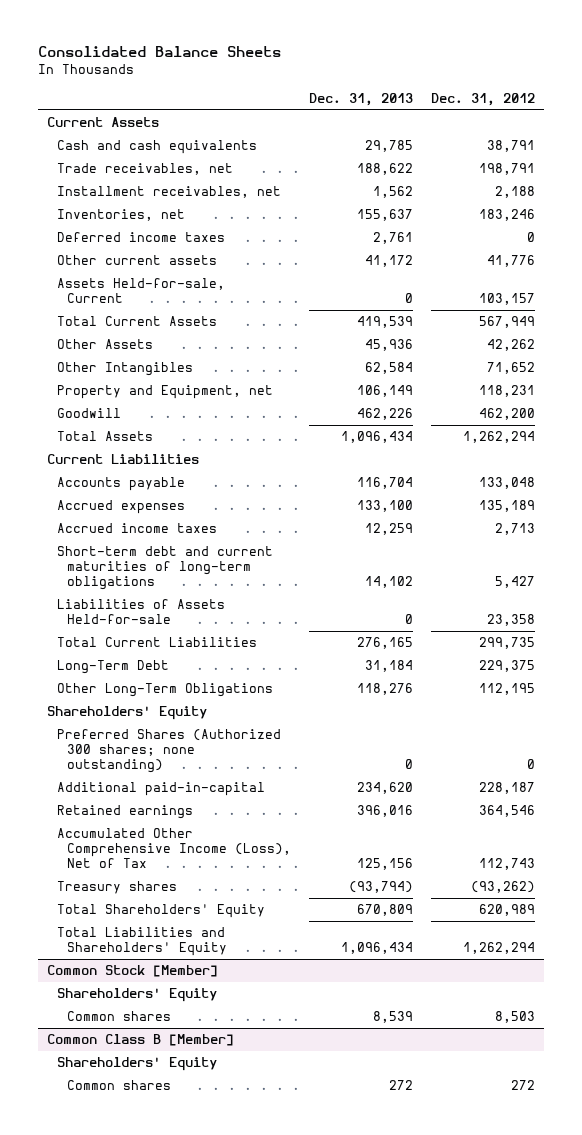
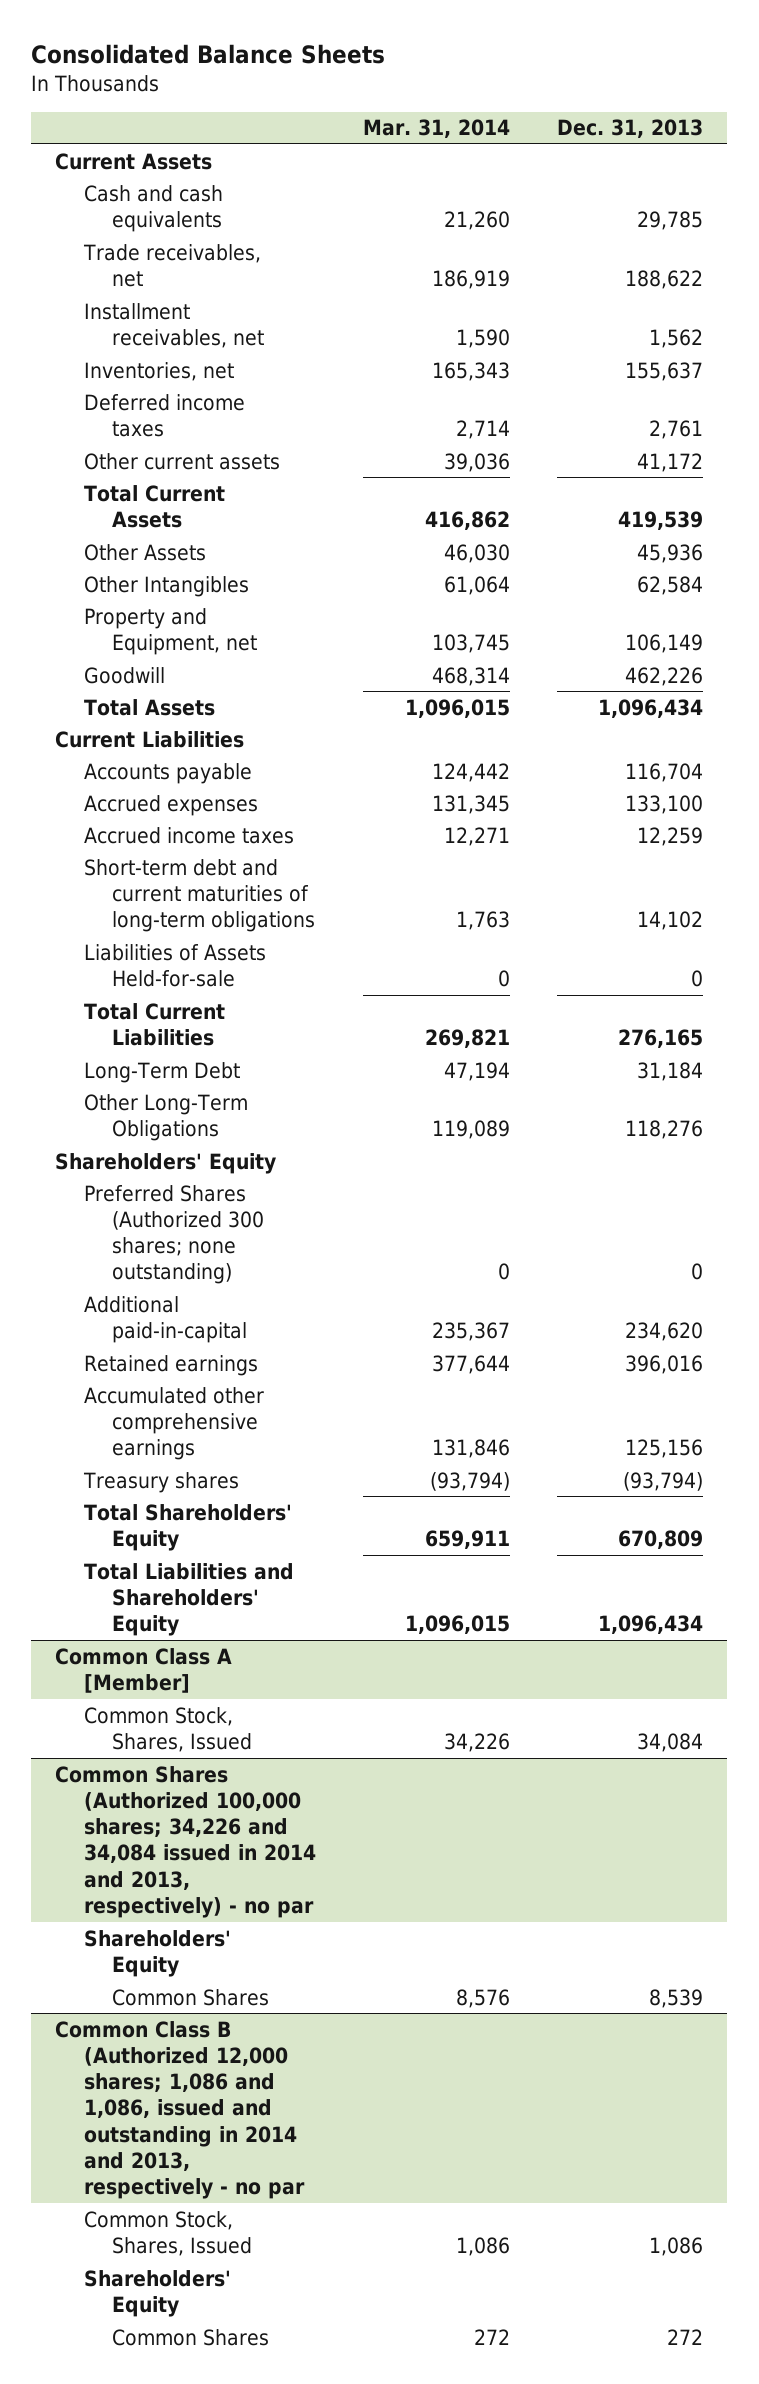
[430,92,535,106] Dec. 31, 2012 -> none
none -> [363,119,511,139] Mar. 31, 2014
[57,278,226,304] Assets Held-for-sale, Current -> none
[57,828,292,869] Accumulated Other Comprehensive Income (Loss), Net of Tax -> [83,1386,264,1461] Accumulated other comprehensive earnings
[47,965,219,978] Common Stock [Member] -> none
none -> [55,1647,233,1693] Common Class A [Member]
none -> [83,1706,253,1752] Common Stock, Shares, Issued
none -> [55,1765,316,1919] Common Shares (Authorized 100,000 shares; 34,226 and 34,084 issued in 2014 and 2013, respectively) - no par
[47,1034,235,1047] Common Class B [Member] -> none
[67,1011,172,1022] Common shares -> [112,1988,270,2006] Common Shares
none -> [55,2020,305,2200] Common Class B (Authorized 12,000 shares; 1,086 and 1,086, issued and outstanding in 2014 and 2013, respectively - no par
none -> [83,2210,253,2256] Common Stock, Shares, Issued
[67,1080,172,1091] Common shares -> [112,2328,270,2346] Common Shares

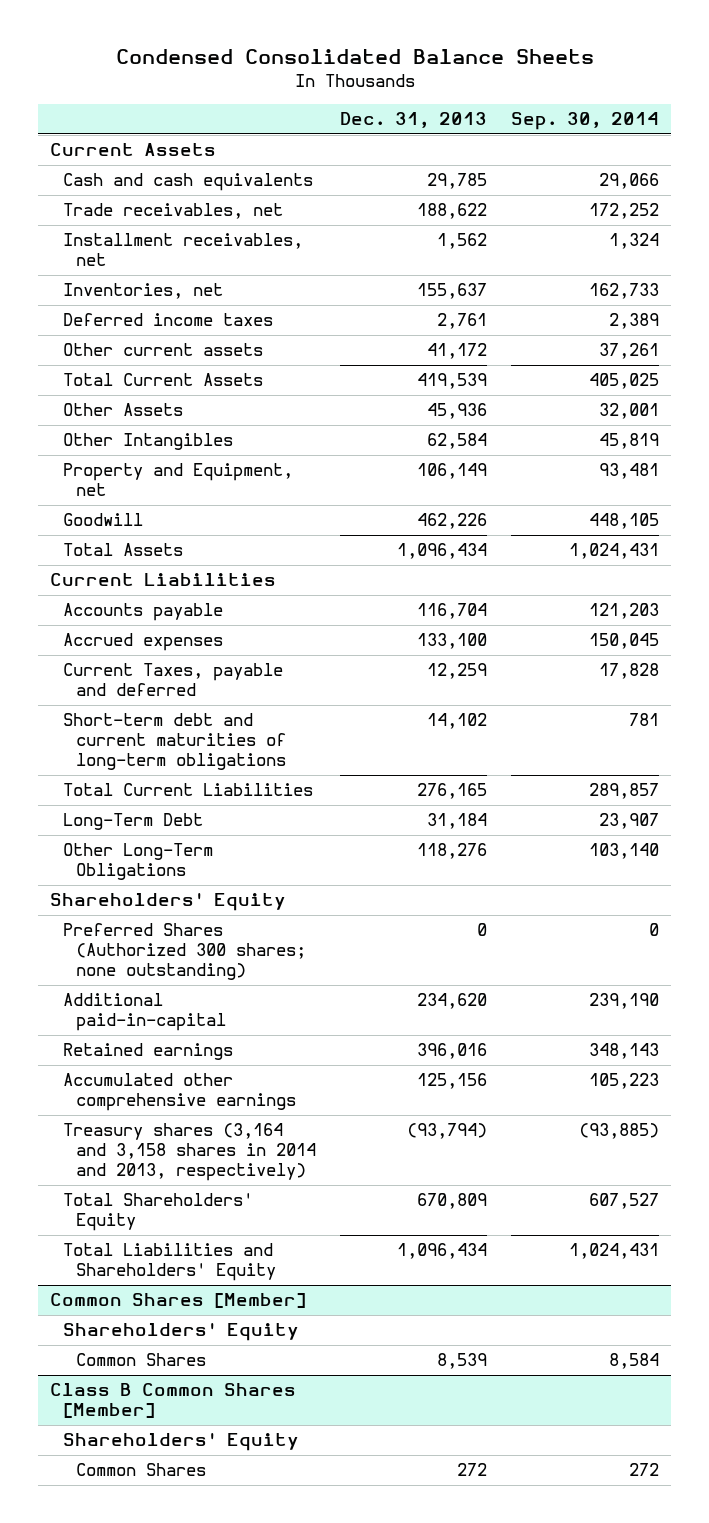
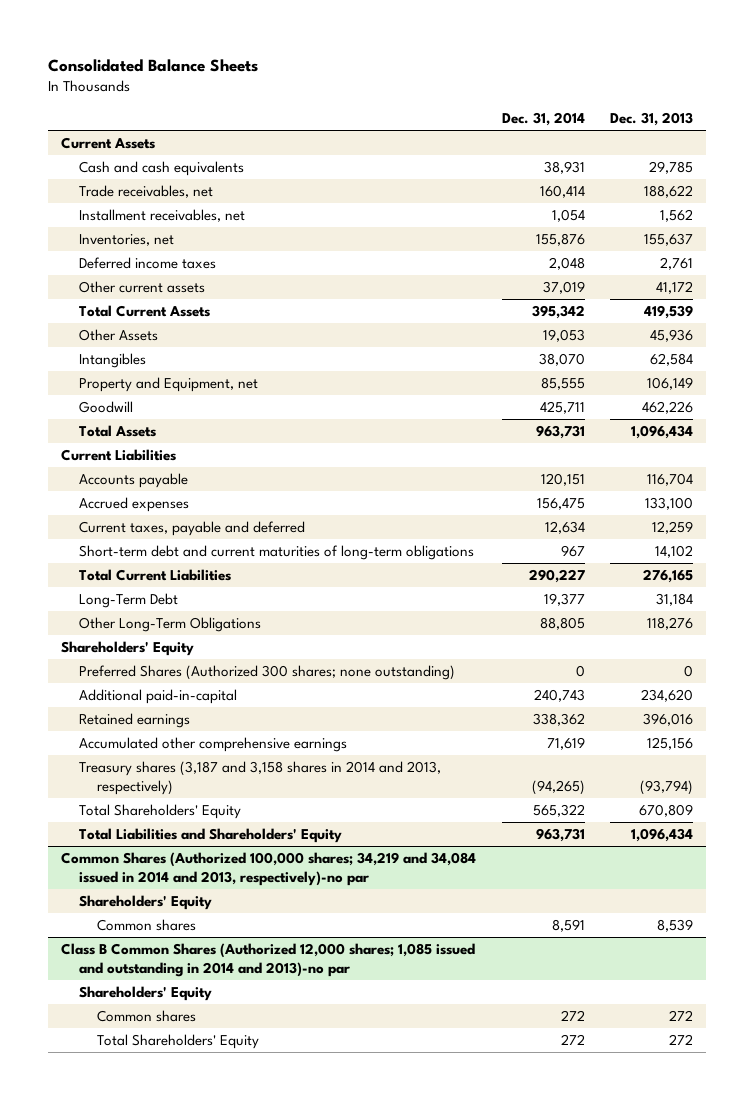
[115,49,594,65] Condensed Consolidated Balance Sheets -> [48,59,259,73] Consolidated Balance Sheets
[511,112,660,131] Sep. 30, 2014 -> none
none -> [501,112,585,127] Dec. 31, 2014
[62,433,233,451] Other Intangibles -> [78,352,146,368] Intangibles
[62,663,283,697] Current Taxes, payable and deferred -> [78,520,305,536] Current taxes, payable and deferred
[62,1123,316,1181] Treasury shares (3,164 and 3,158 shares in 2014 and 2013, respectively) -> [78,760,441,796] Treasury shares (3,187 and 3,158 shares in 2014 and 2013, respectively)
[50,1293,307,1309] Common Shares [Member] -> none
none -> [61,851,477,887] Common Shares (Authorized 100,000 shares; 34,219 and 34,084 issued in 2014 and 2013, respectively)-no par
[50,1383,297,1419] Class B Common Shares [Member] -> none
[75,1353,206,1367] Common Shares -> [96,918,196,931] Common shares
none -> [61,942,476,978] Class B Common Shares (Authorized 12,000 shares; 1,085 issued and outstanding in 2014 and 2013)-no par
[75,1463,206,1477] Common Shares -> [96,1009,196,1022] Common shares
none -> [96,1033,259,1049] Total Shareholders' Equity

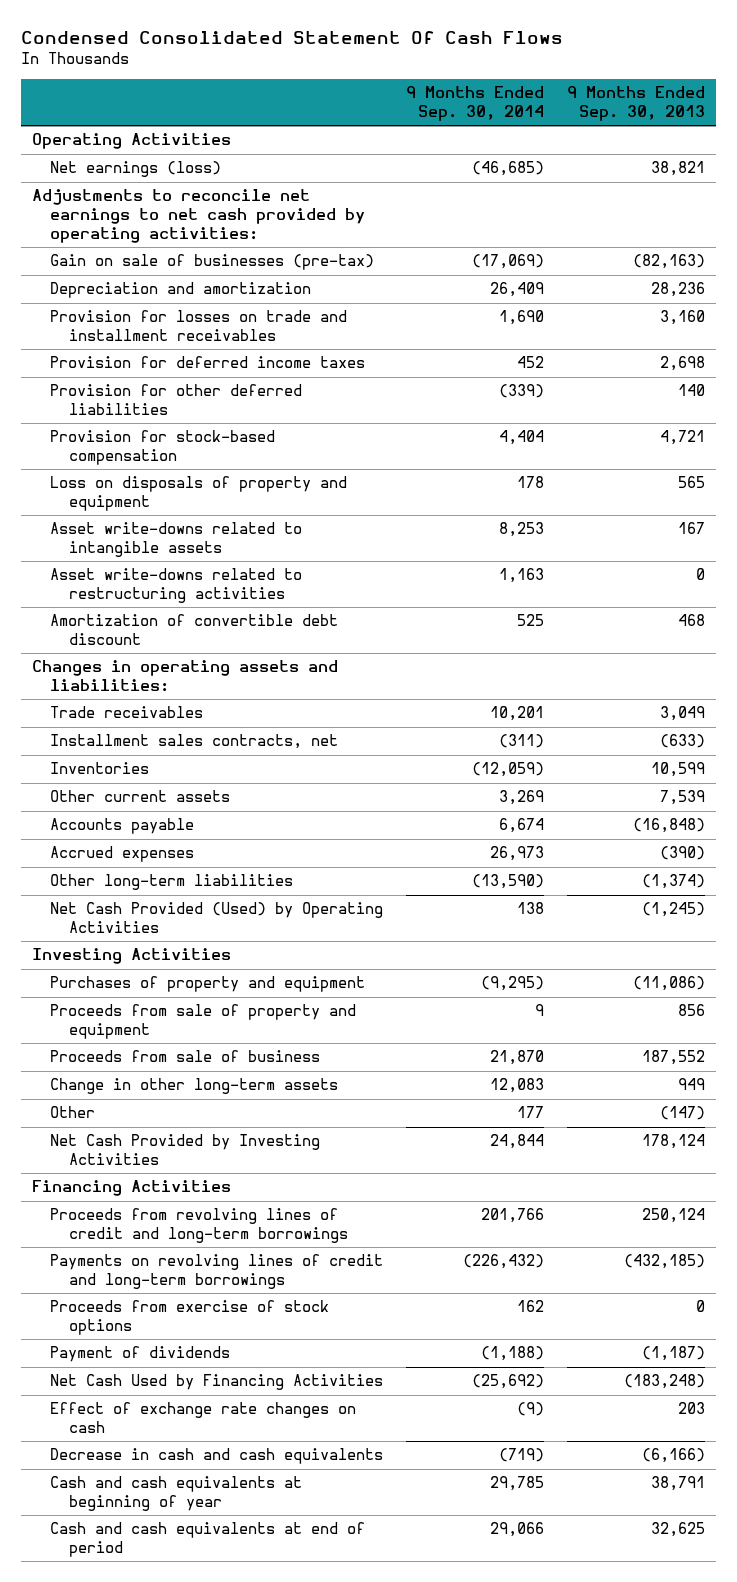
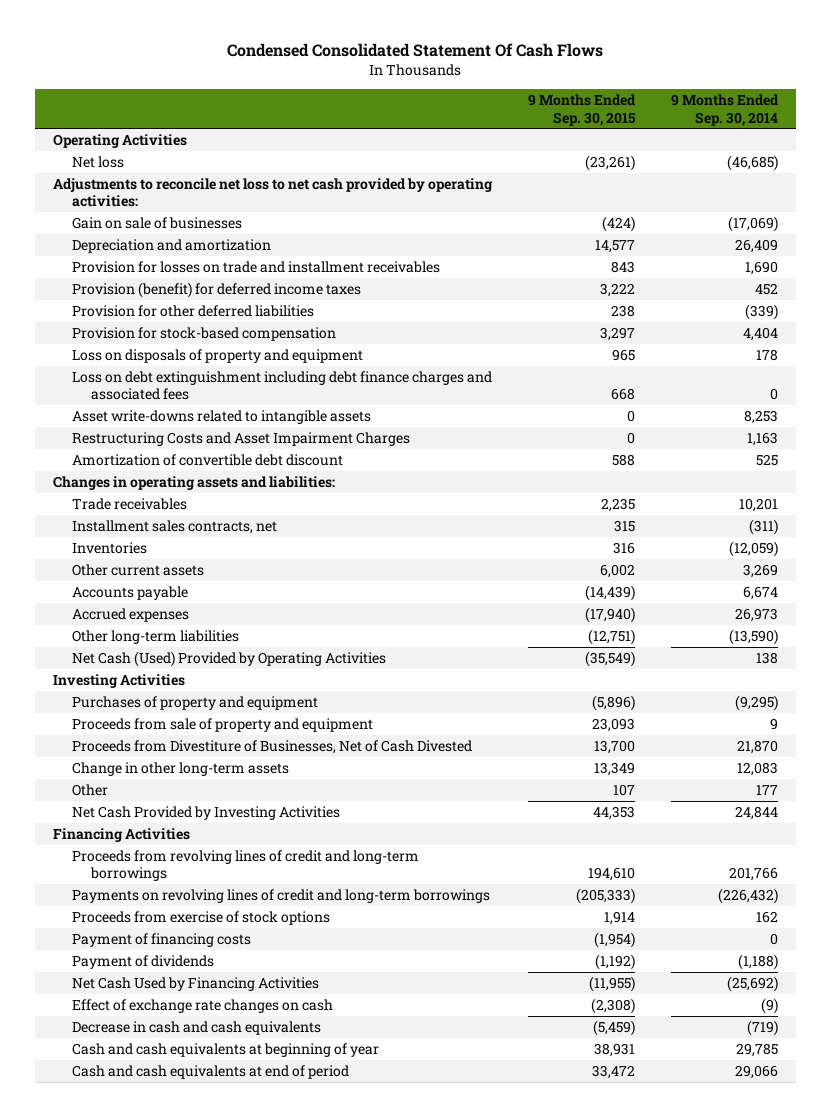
[566,86,705,121] 9 Months Ended Sep. 30, 2013 -> none
none -> [527,94,636,126] 9 Months Ended Sep. 30, 2015
[50,161,222,178] Net earnings (loss) -> [71,155,124,168] Net loss
[31,189,366,243] Adjustments to reconcile net earnings to net cash provided by operating activities: -> [52,177,493,208] Adjustments to reconcile net loss to net cash provided by operating activities:
[50,254,375,271] Gain on sale of businesses (pre-tax) -> [71,216,242,229] Gain on sale of businesses
[50,356,366,369] Provision for deferred income taxes -> [71,281,361,298] Provision (benefit) for deferred income taxes
none -> [71,370,492,401] Loss on debt extinguishment including debt finance charges and associated fees
[50,568,303,604] Asset write-downs related to restructuring activities -> [71,431,410,446] Restructuring Costs and Asset Impairment Charges
[50,902,384,934] Net Cash Provided (Used) by Operating Activities -> [71,650,386,667] Net Cash (Used) Provided by Operating Activities
[50,1050,321,1063] Proceeds from sale of business -> [71,739,472,754] Proceeds from Divestiture of Businesses, Net of Cash Divested
none -> [71,932,251,947] Payment of financing costs

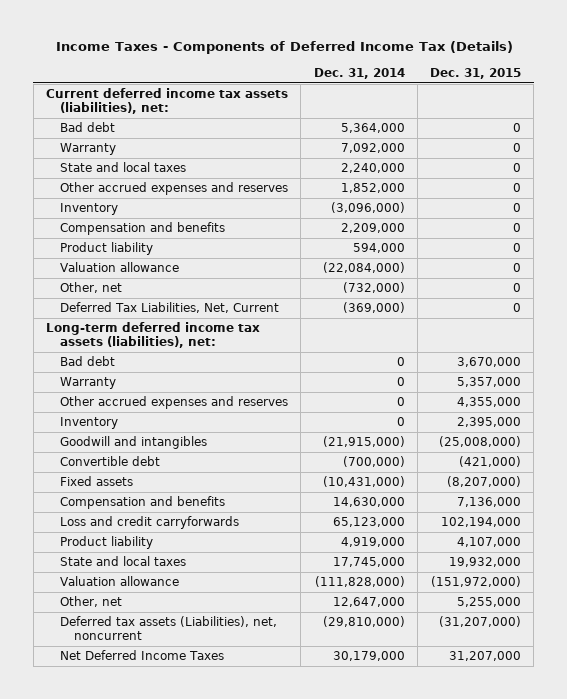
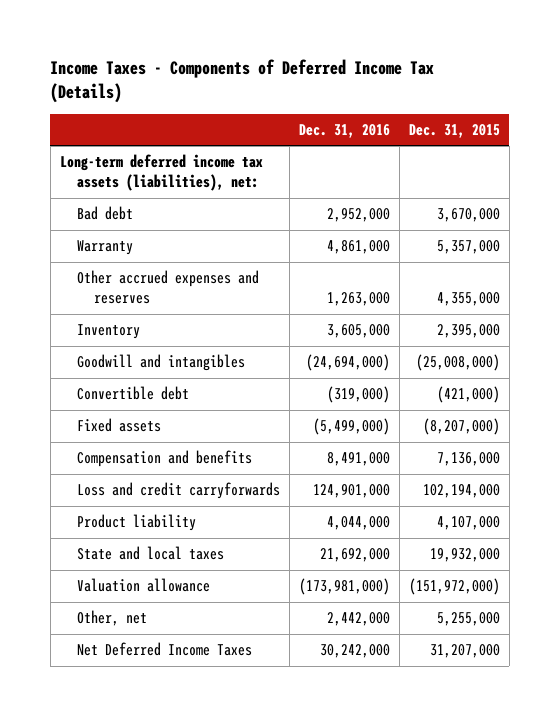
[313,67,405,79] Dec. 31, 2014 -> none
none -> [298,123,390,138] Dec. 31, 2016
[46,88,289,114] Current deferred income tax assets (liabilities), net: -> none
[59,122,115,133] Bad debt -> none
[59,143,116,156] Warranty -> none
[59,162,186,173] State and local taxes -> none
[59,182,288,196] Other accrued expenses and reserves -> none
[59,203,118,216] Inventory -> none
[59,222,225,236] Compensation and benefits -> none
[59,242,153,256] Product liability -> none
[59,262,179,273] Valuation allowance -> none
[59,282,122,294] Other, net -> none
[59,302,279,314] Deferred Tax Liabilities, Net, Current -> none
[59,616,277,640] Deferred tax assets (Liabilities), net, noncurrent -> none

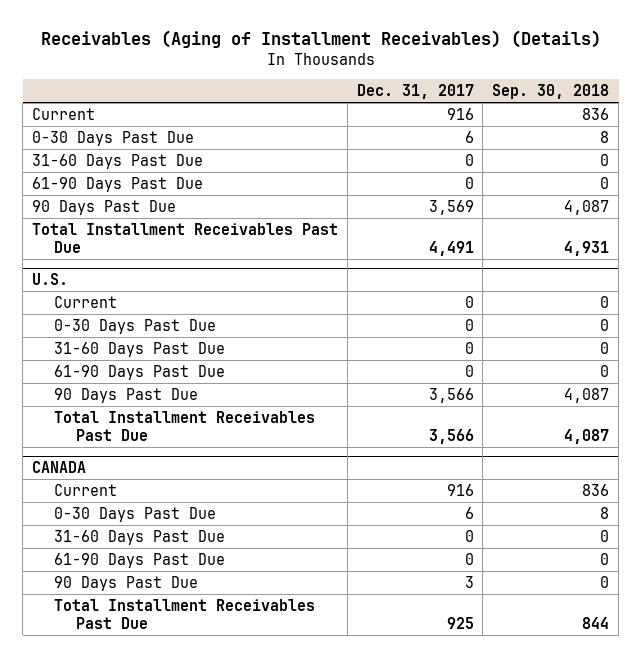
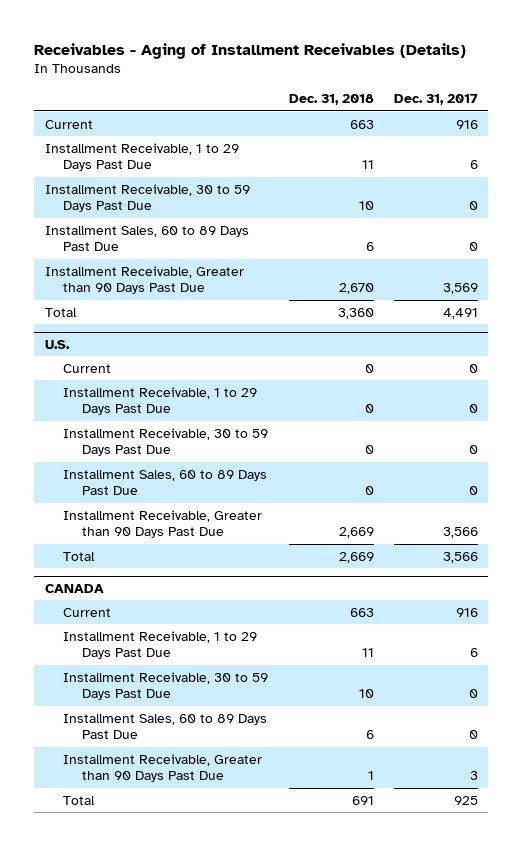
[40,30,601,49] Receivables (Aging of Installment Receivables) (Details) -> [34,43,467,60] Receivables - Aging of Installment Receivables (Details)
[492,84,610,100] Sep. 30, 2018 -> none
none -> [288,94,374,106] Dec. 31, 2018
[31,130,194,146] 0-30 Days Past Due -> [44,142,239,171] Installment Receivable, 1 to 29 Days Past Due
[31,153,203,169] 31-60 Days Past Due -> [44,183,250,212] Installment Receivable, 30 to 59 Days Past Due
[31,176,203,192] 61-90 Days Past Due -> [44,225,249,251] Installment Sales, 60 to 89 Days Past Due
[31,199,176,215] 90 Days Past Due -> [44,265,244,294] Installment Receivable, Greater than 90 Days Past Due
[31,222,338,254] Total Installment Receivables Past Due -> [44,307,77,317] Total
[53,318,216,334] 0-30 Days Past Due -> [63,386,258,415] Installment Receivable, 1 to 29 Days Past Due
[53,341,225,357] 31-60 Days Past Due -> [63,427,269,456] Installment Receivable, 30 to 59 Days Past Due
[53,364,225,380] 61-90 Days Past Due -> [63,469,268,495] Installment Sales, 60 to 89 Days Past Due
[53,387,198,403] 90 Days Past Due -> [63,509,263,538] Installment Receivable, Greater than 90 Days Past Due
[53,410,315,442] Total Installment Receivables Past Due -> [63,551,96,561] Total
[53,506,216,522] 0-30 Days Past Due -> [63,630,258,659] Installment Receivable, 1 to 29 Days Past Due
[53,529,225,545] 31-60 Days Past Due -> [63,671,269,700] Installment Receivable, 30 to 59 Days Past Due
[53,552,225,568] 61-90 Days Past Due -> [63,713,268,739] Installment Sales, 60 to 89 Days Past Due
[53,575,198,591] 90 Days Past Due -> [63,753,263,782] Installment Receivable, Greater than 90 Days Past Due
[53,598,315,630] Total Installment Receivables Past Due -> [63,795,96,805] Total

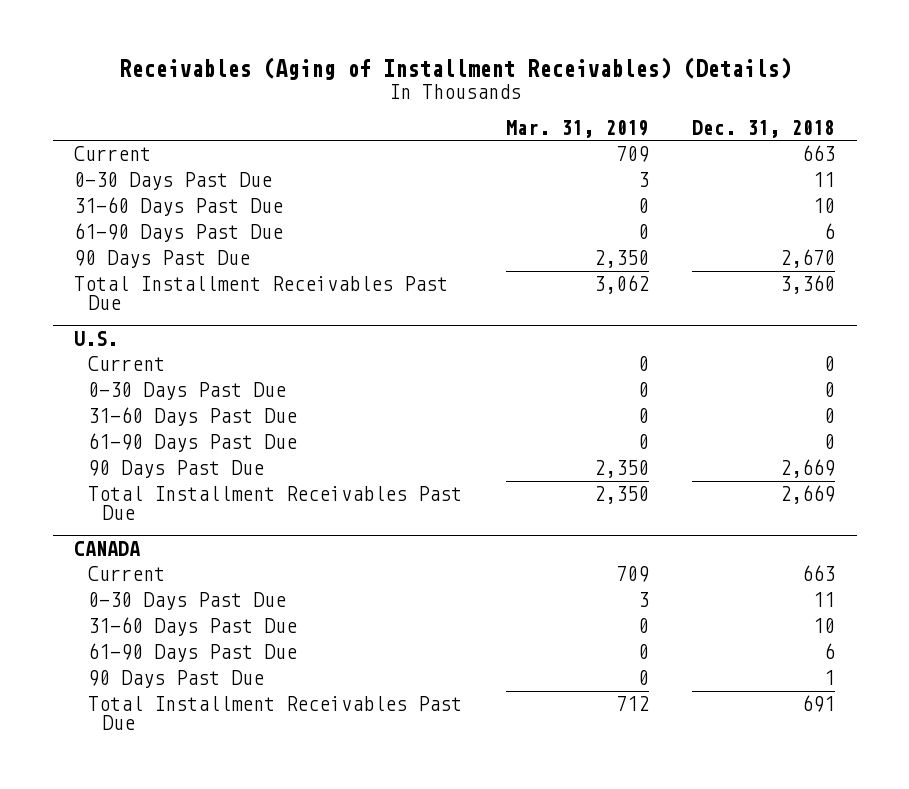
[34,43,467,60] Receivables - Aging of Installment Receivables (Details) -> [118,57,791,81] Receivables (Aging of Installment Receivables) (Details)
[393,94,478,106] Dec. 31, 2017 -> none
none -> [505,119,649,138] Mar. 31, 2019
[44,142,239,171] Installment Receivable, 1 to 29 Days Past Due -> [74,172,273,191] 0-30 Days Past Due
[44,183,250,212] Installment Receivable, 30 to 59 Days Past Due -> [74,197,284,217] 31-60 Days Past Due
[44,225,249,251] Installment Sales, 60 to 89 Days Past Due -> [74,223,284,243] 61-90 Days Past Due
[44,265,244,294] Installment Receivable, Greater than 90 Days Past Due -> [74,250,251,269] 90 Days Past Due
[44,307,77,317] Total -> [74,276,449,311] Total Installment Receivables Past Due
[63,386,258,415] Installment Receivable, 1 to 29 Days Past Due -> [88,382,287,401] 0-30 Days Past Due
[63,427,269,456] Installment Receivable, 30 to 59 Days Past Due -> [88,407,298,427] 31-60 Days Past Due
[63,469,268,495] Installment Sales, 60 to 89 Days Past Due -> [88,433,298,453] 61-90 Days Past Due
[63,509,263,538] Installment Receivable, Greater than 90 Days Past Due -> [88,460,265,479] 90 Days Past Due
[63,551,96,561] Total -> [88,486,463,521] Total Installment Receivables Past Due
[63,630,258,659] Installment Receivable, 1 to 29 Days Past Due -> [88,592,287,611] 0-30 Days Past Due
[63,671,269,700] Installment Receivable, 30 to 59 Days Past Due -> [88,617,298,637] 31-60 Days Past Due
[63,713,268,739] Installment Sales, 60 to 89 Days Past Due -> [88,643,298,663] 61-90 Days Past Due
[63,753,263,782] Installment Receivable, Greater than 90 Days Past Due -> [88,670,265,689] 90 Days Past Due
[63,795,96,805] Total -> [88,696,463,731] Total Installment Receivables Past Due

